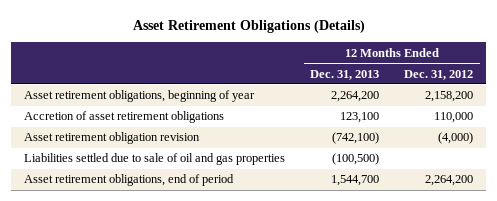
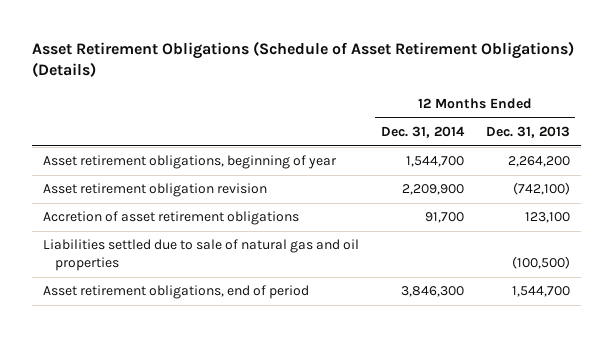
[132,20,365,34] Asset Retirement Obligations (Details) -> [32,40,575,78] Asset Retirement Obligations (Schedule of Asset Retirement Obligations) (Details)
[404,69,474,80] Dec. 31, 2012 -> none
none -> [380,125,465,138] Dec. 31, 2014
[23,111,224,124] Accretion of asset retirement obligations -> [43,211,300,226] Accretion of asset retirement obligations
[23,153,285,166] Liabilities settled due to sale of oil and gas properties -> [43,239,360,272] Liabilities settled due to sale of natural gas and oil properties

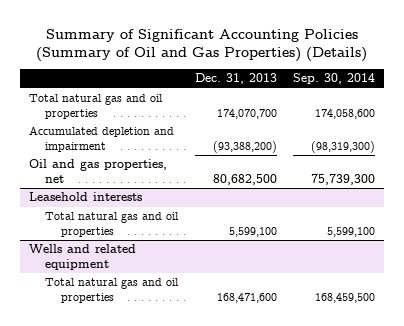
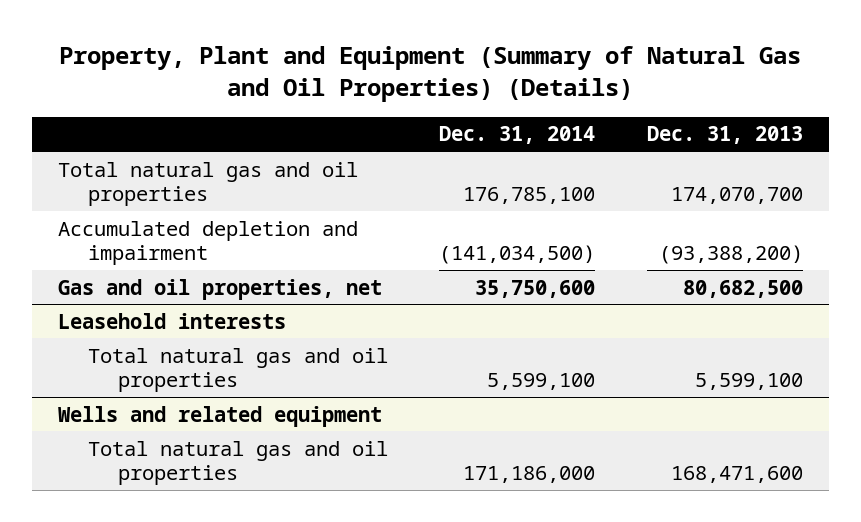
[36,28,368,63] Summary of Significant Accounting Policies (Summary of Oil and Gas Properties) (Details) -> [59,46,802,103] Property, Plant and Equipment (Summary of Natural Gas and Oil Properties) (Details)
[293,73,376,85] Sep. 30, 2014 -> none
none -> [439,126,596,145] Dec. 31, 2014
[28,159,167,183] Oil and gas properties, net -> [57,278,382,300] Gas and oil properties, net

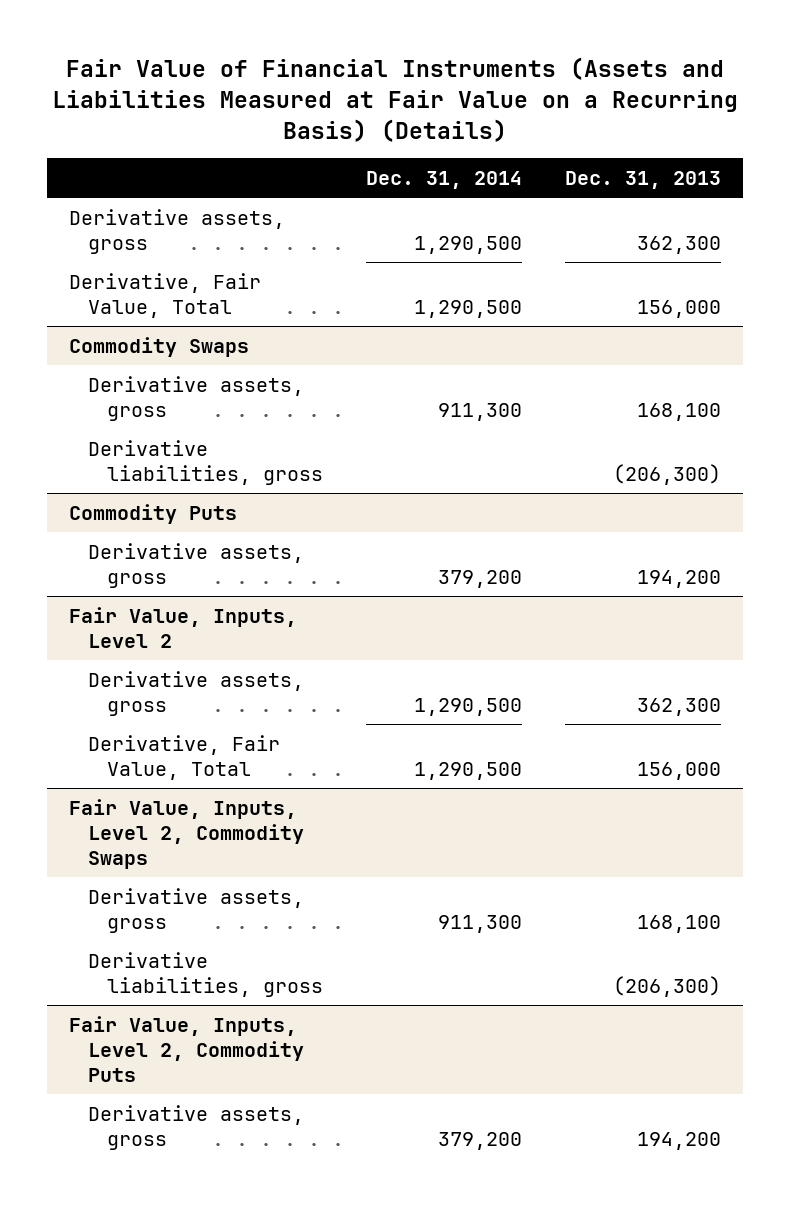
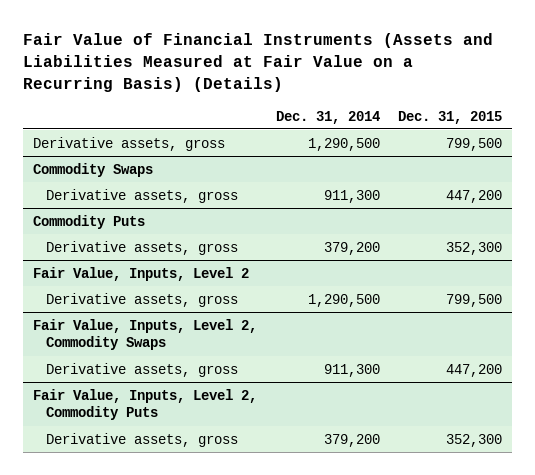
[565,170,722,189] Dec. 31, 2013 -> none
none -> [398,110,503,124] Dec. 31, 2015
[68,272,261,318] Derivative, Fair Value, Total -> none
[87,439,323,485] Derivative liabilities, gross -> none
[87,734,280,780] Derivative, Fair Value, Total -> none
[87,951,323,997] Derivative liabilities, gross -> none

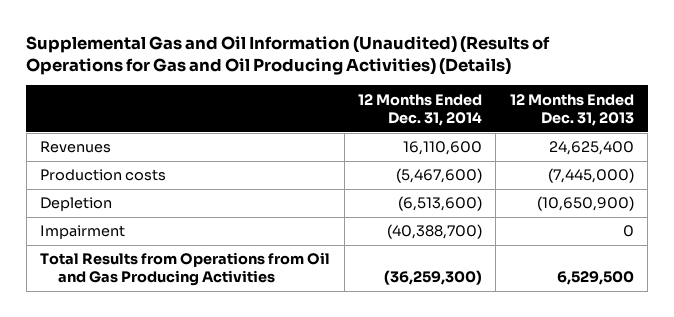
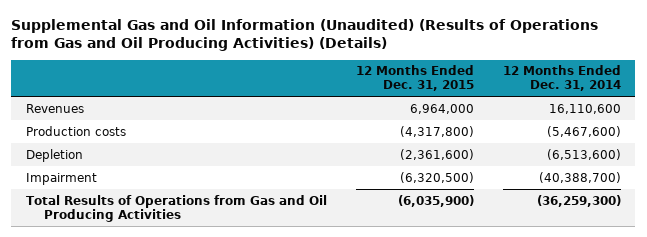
[26,35,551,76] Supplemental Gas and Oil Information (Unaudited) (Results of Operations for Gas and Oil Producing Activities) (Details) -> [11,18,599,51] Supplemental Gas and Oil Information (Unaudited) (Results of Operations from Gas and Oil Producing Activities) (Details)
[509,93,634,126] 12 Months Ended Dec. 31, 2013 -> none
none -> [355,65,474,92] 12 Months Ended Dec. 31, 2015
[40,252,331,287] Total Results from Operations from Oil and Gas Producing Activities -> [25,194,327,222] Total Results of Operations from Gas and Oil Producing Activities

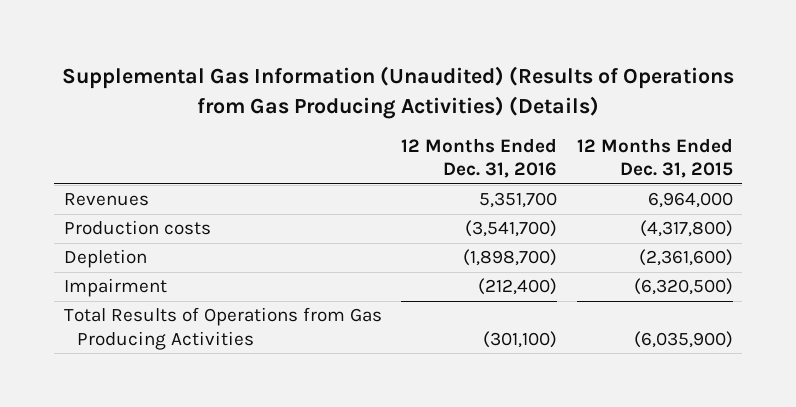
[11,18,599,51] Supplemental Gas and Oil Information (Unaudited) (Results of Operations from Gas and Oil Producing Activities) (Details) -> [62,66,735,119] Supplemental Gas Information (Unaudited) (Results of Operations from Gas Producing Activities) (Details)
[502,65,621,92] 12 Months Ended Dec. 31, 2014 -> none
none -> [401,137,558,179] 12 Months Ended Dec. 31, 2016
[25,194,327,222] Total Results of Operations from Gas and Oil Producing Activities -> [63,307,382,350] Total Results of Operations from Gas Producing Activities

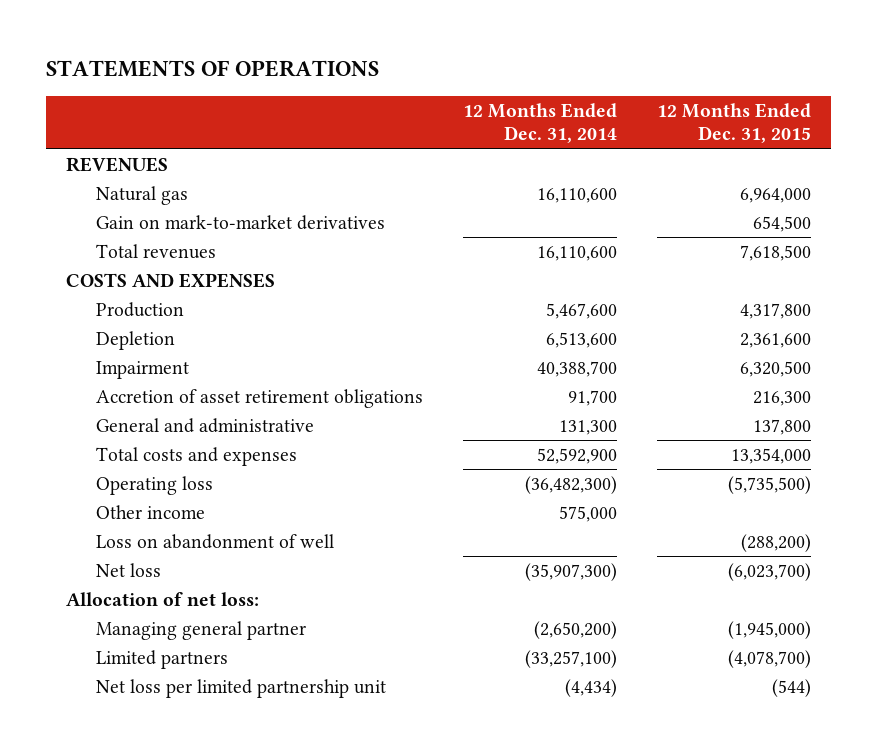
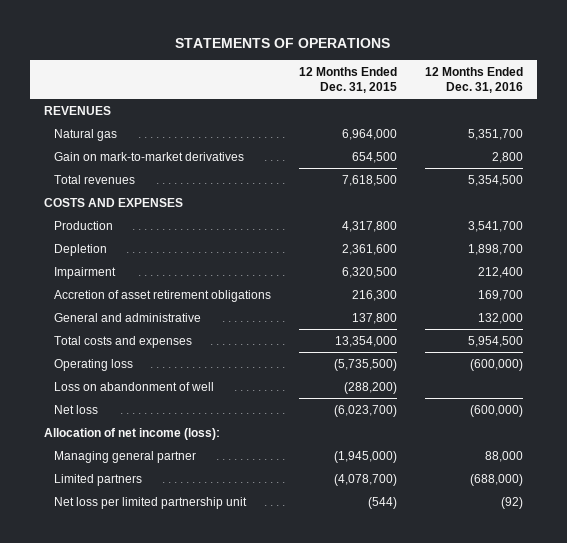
[462,102,617,144] 12 Months Ended Dec. 31, 2014 -> none
none -> [425,67,524,93] 12 Months Ended Dec. 31, 2016
[95,504,205,519] Other income -> none
[65,591,259,606] Allocation of net loss: -> [43,427,220,440] Allocation of net income (loss):

